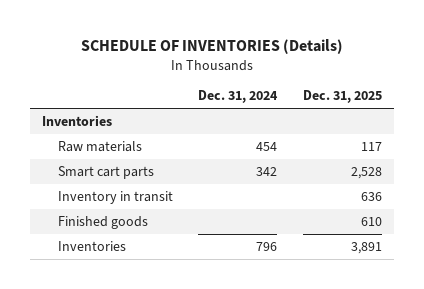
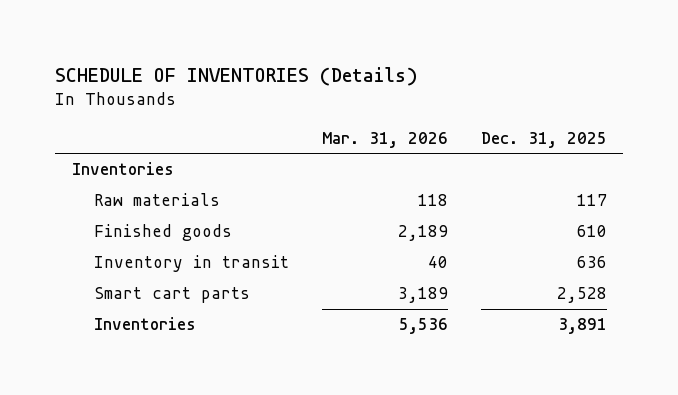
[198,90,279,104] Dec. 31, 2024 -> none
none -> [321,131,448,148] Mar. 31, 2026
[57,190,173,204] Inventory in transit -> [94,255,290,273] Inventory in transit
[57,165,154,179] Smart cart parts -> [94,287,251,304] Smart cart parts

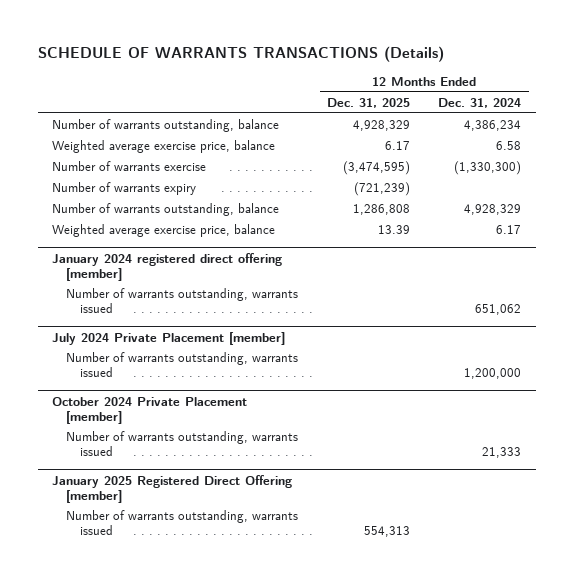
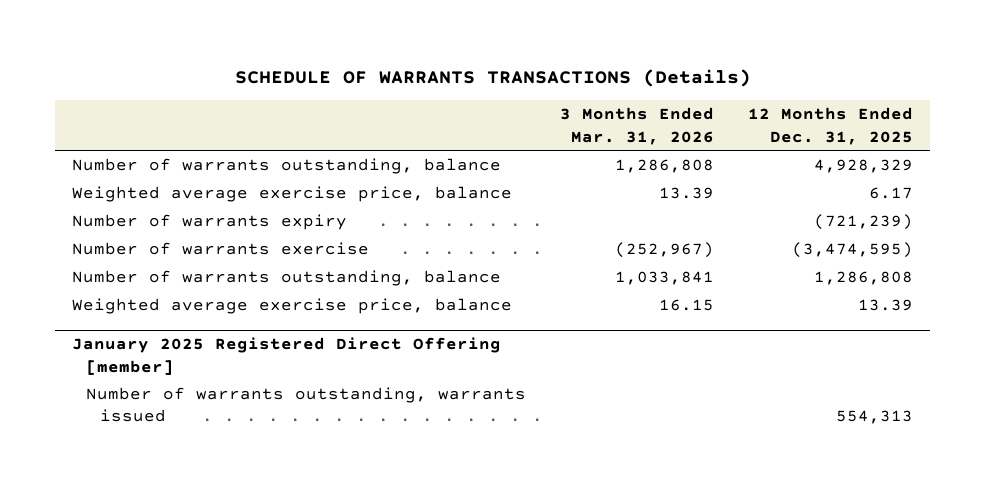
[438,97,522,108] Dec. 31, 2024 -> none
none -> [559,107,714,145] 3 Months Ended Mar. 31, 2026
[52,160,207,171] Number of warrants exercise -> [72,242,370,256] Number of warrants exercise
[52,252,283,281] January 2024 registered direct offering [member] -> none
[66,287,299,314] Number of warrants outstanding, warrants issued -> none
[52,331,286,345] July 2024 Private Placement [member] -> none
[66,351,299,378] Number of warrants outstanding, warrants issued -> none
[52,396,248,424] October 2024 Private Placement [member] -> none
[66,430,299,457] Number of warrants outstanding, warrants issued -> none

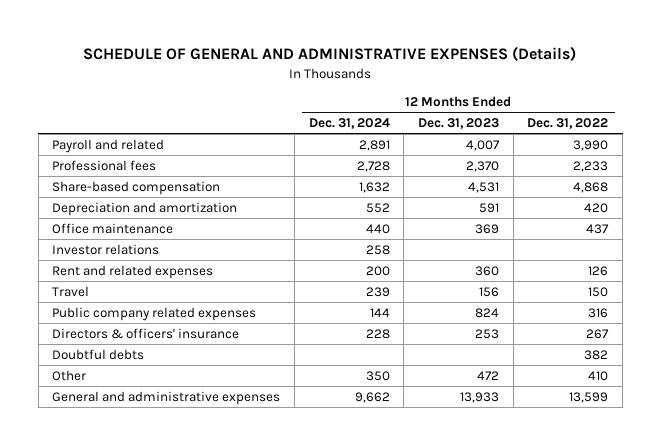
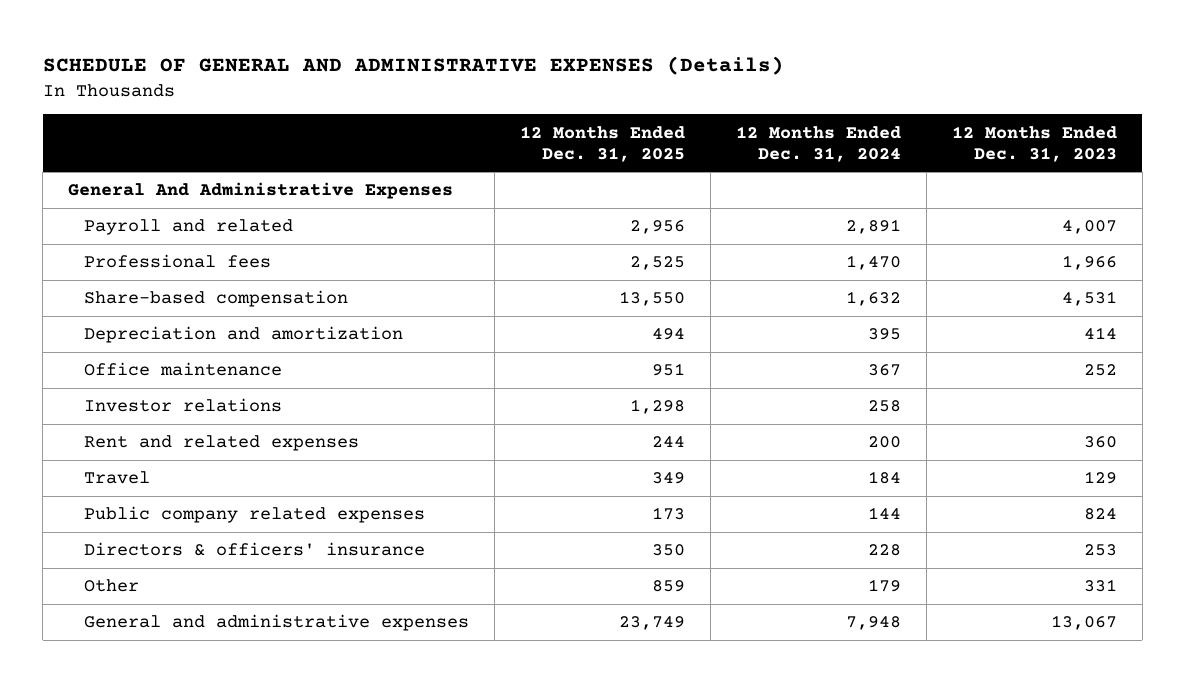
[527,118,609,130] Dec. 31, 2022 -> none
none -> [519,125,685,162] 12 Months Ended Dec. 31, 2025
none -> [68,182,454,200] General And Administrative Expenses
[356,160,390,172] 2,728 -> [845,255,901,271] 1,470
[465,160,499,172] 2,370 -> [1061,255,1117,271] 1,966
[365,202,390,213] 552 -> [867,328,901,341] 395
[478,202,499,213] 591 -> [1083,327,1117,340] 414
[365,223,390,234] 440 -> [867,364,901,377] 367
[474,223,499,234] 369 -> [1083,364,1117,377] 252
[365,286,390,297] 239 -> [867,471,901,485] 184
[478,286,499,297] 156 -> [1083,471,1117,485] 129
[52,348,145,360] Doubtful debts -> none
[365,370,390,381] 350 -> [867,579,901,593] 179
[476,370,499,380] 472 -> [1083,579,1117,593] 331
[354,391,390,403] 9,662 -> [845,616,901,631] 7,948
[459,391,499,403] 13,933 -> [1050,615,1117,631] 13,067

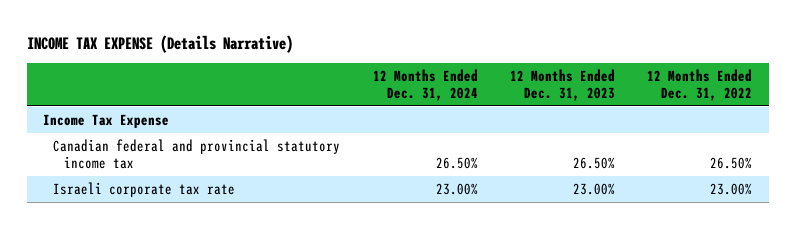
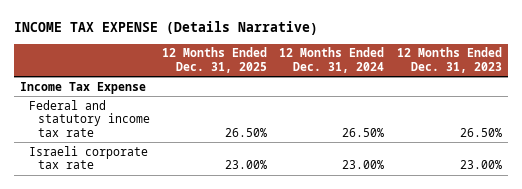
[647,68,753,101] 12 Months Ended Dec. 31, 2022 -> none
none -> [162,47,268,73] 12 Months Ended Dec. 31, 2025
[53,138,341,169] Canadian federal and provincial statutory income tax -> [29,99,150,137] Federal and statutory income tax rate

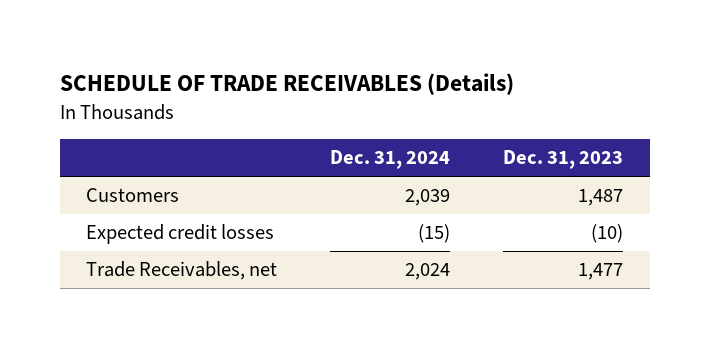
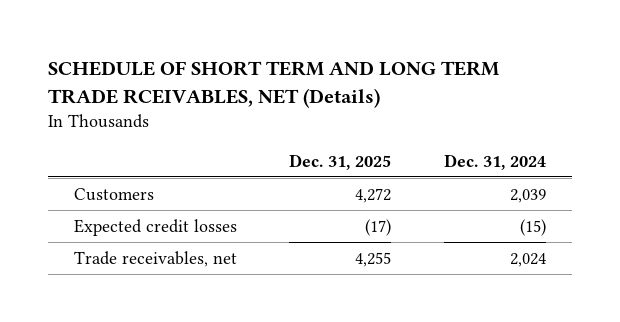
[59,73,514,96] SCHEDULE OF TRADE RECEIVABLES (Details) -> [47,61,500,108] SCHEDULE OF SHORT TERM AND LONG TERM TRADE RCEIVABLES, NET (Details)
[503,150,624,170] Dec. 31, 2023 -> none
none -> [289,153,392,170] Dec. 31, 2025
[86,261,278,281] Trade Receivables, net -> [73,250,237,267] Trade receivables, net

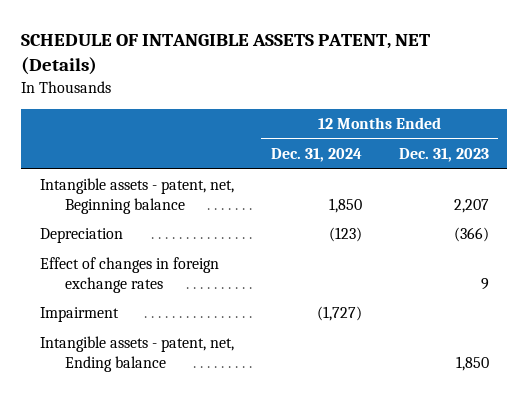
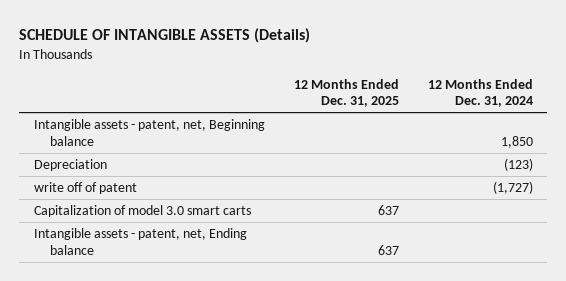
[21,34,431,76] SCHEDULE OF INTANGIBLE ASSETS PATENT, NET (Details) -> [18,28,310,44] SCHEDULE OF INTANGIBLE ASSETS (Details)
[398,148,489,163] Dec. 31, 2023 -> none
none -> [293,78,399,108] 12 Months Ended Dec. 31, 2025
[39,257,219,293] Effect of changes in foreign exchange rates -> none
[39,307,119,323] Impairment -> [33,182,137,195] write off of patent
none -> [33,205,251,218] Capitalization of model 3.0 smart carts

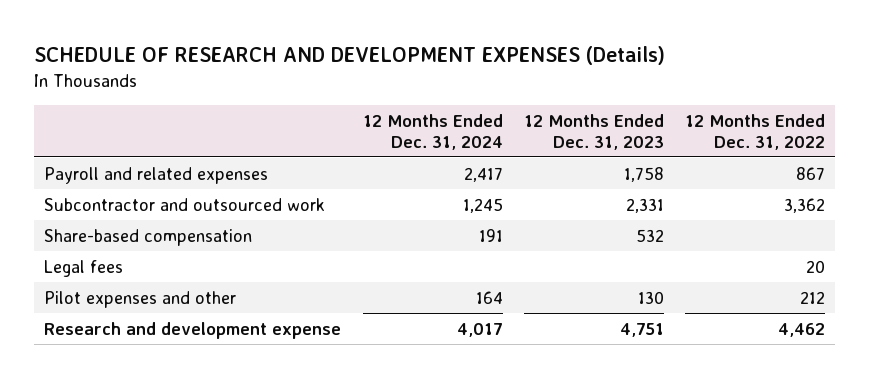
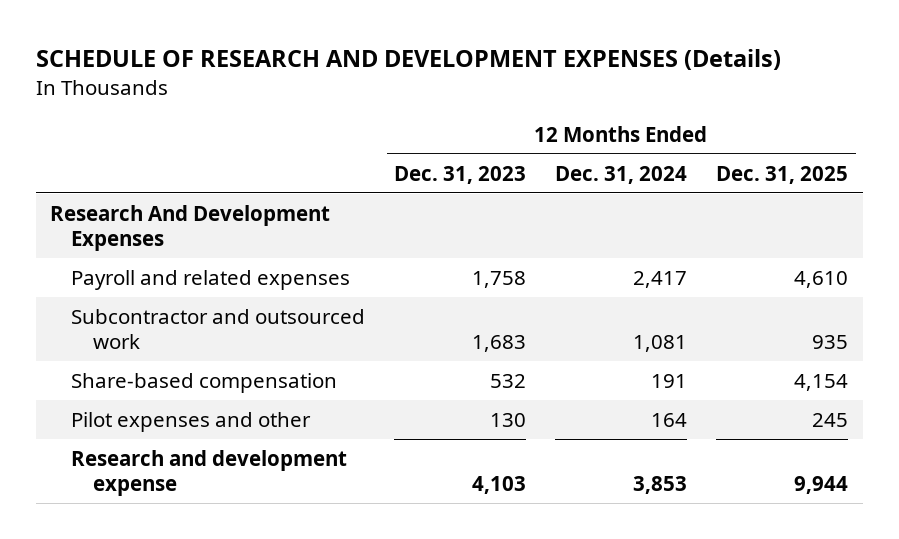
[684,113,825,150] 12 Months Ended Dec. 31, 2022 -> none
none -> [716,165,849,184] Dec. 31, 2025
none -> [50,204,331,252] Research And Development Expenses
[462,197,503,213] 1,245 -> [633,335,688,353] 1,081
[625,197,664,213] 2,331 -> [472,335,527,353] 1,683
[44,259,124,277] Legal fees -> none
[456,322,503,337] 4,017 -> [633,476,688,495] 3,853
[619,322,664,337] 4,751 -> [472,476,527,495] 4,103

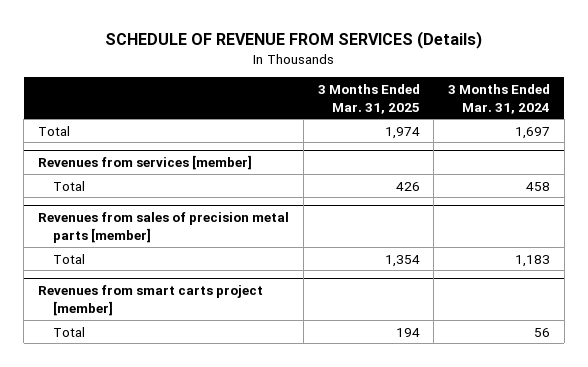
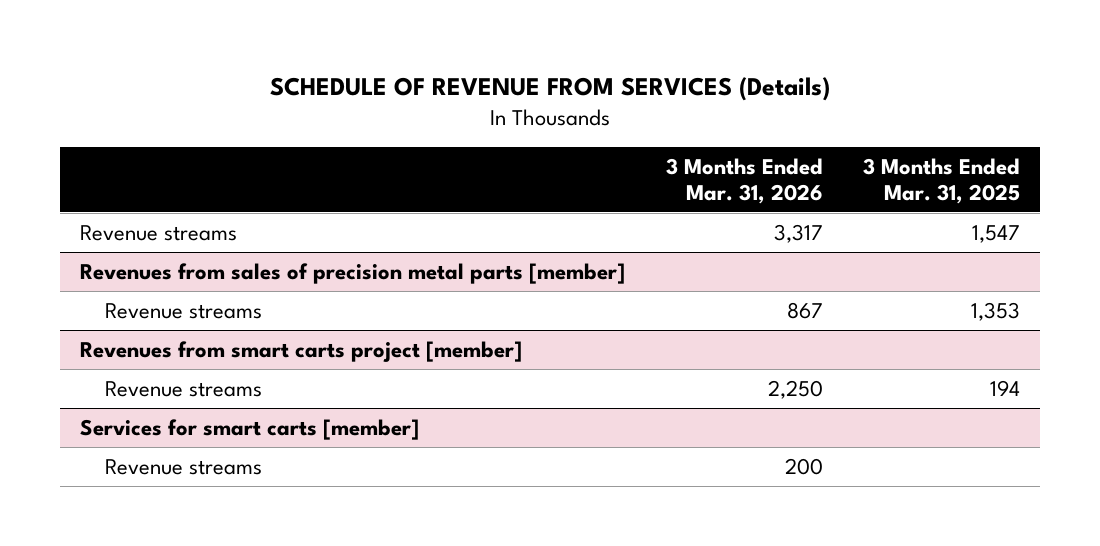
[448,83,551,114] 3 Months Ended Mar. 31, 2024 -> none
none -> [665,157,823,204] 3 Months Ended Mar. 31, 2026
[37,125,70,136] Total -> none
[37,155,252,171] Revenues from services [member] -> none
[52,180,85,191] Total -> none
none -> [80,224,238,241] Revenue streams
[52,253,85,264] Total -> none
none -> [105,302,263,319] Revenue streams
[52,326,85,337] Total -> [105,380,263,397] Revenue streams
none -> [80,418,420,440] Services for smart carts [member]
none -> [105,458,263,475] Revenue streams

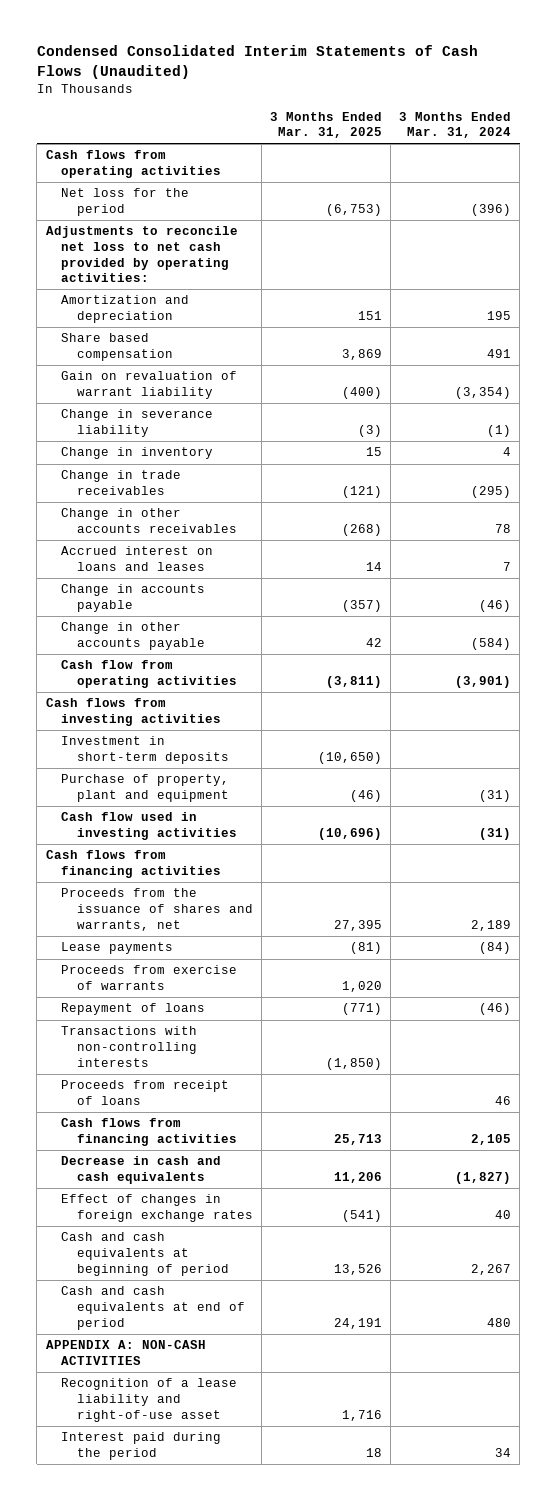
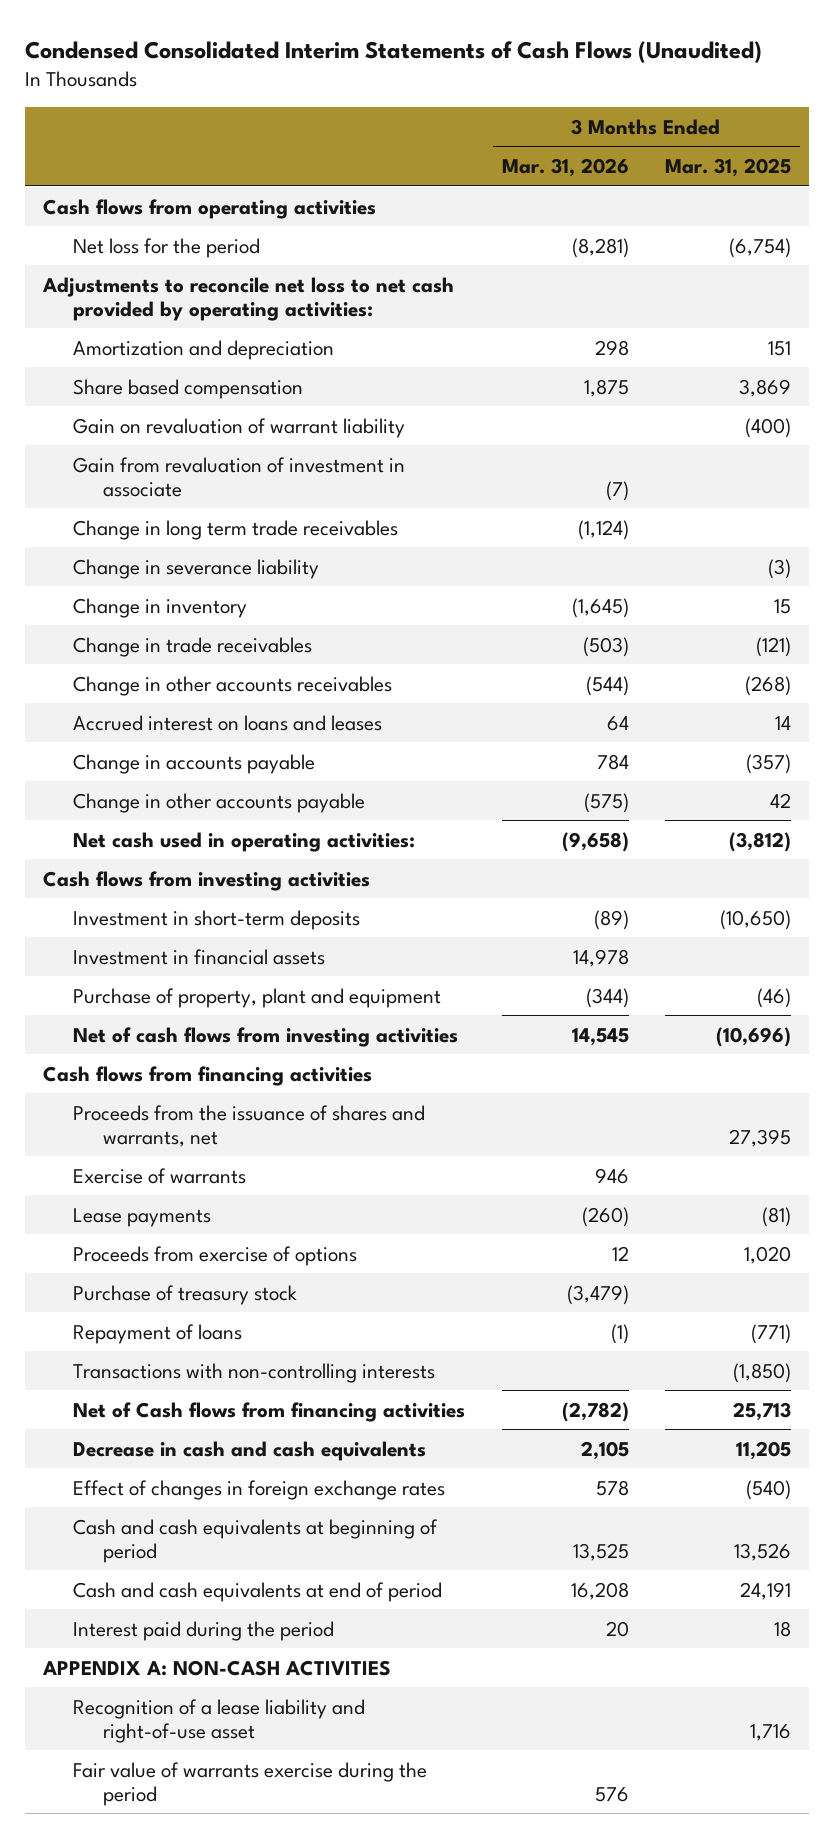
[399,111,512,139] 3 Months Ended Mar. 31, 2024 -> none
none -> [501,158,629,178] Mar. 31, 2026
[325,204,382,217] (6,753) -> [728,237,791,258] (6,754)
none -> [73,456,406,497] Gain from revaluation of investment in associate
none -> [73,519,399,540] Change in long term trade receivables
[61,660,237,689] Cash flow from operating activities -> [73,831,416,852] Net cash used in operating activities:
[325,676,382,689] (3,811) -> [728,831,791,852] (3,812)
none -> [73,948,326,965] Investment in financial assets
[61,812,237,841] Cash flow used in investing activities -> [73,1026,459,1047] Net of cash flows from investing activities
none -> [73,1167,247,1184] Exercise of warrants
[61,965,238,991] Proceeds from exercise of warrants -> [73,1245,358,1266] Proceeds from exercise of options
none -> [73,1284,298,1305] Purchase of treasury stock
[61,1080,230,1106] Proceeds from receipt of loans -> none
[61,1118,237,1147] Cash flows from financing activities -> [73,1401,466,1422] Net of Cash flows from financing activities
[333,1172,382,1184] 11,206 -> [735,1440,791,1460] 11,205
[341,1210,382,1223] (541) -> [745,1479,791,1500] (540)
[61,1432,222,1461] Interest paid during the period -> [73,1620,335,1641] Interest paid during the period
none -> [73,1761,428,1806] Fair value of warrants exercise during the period

